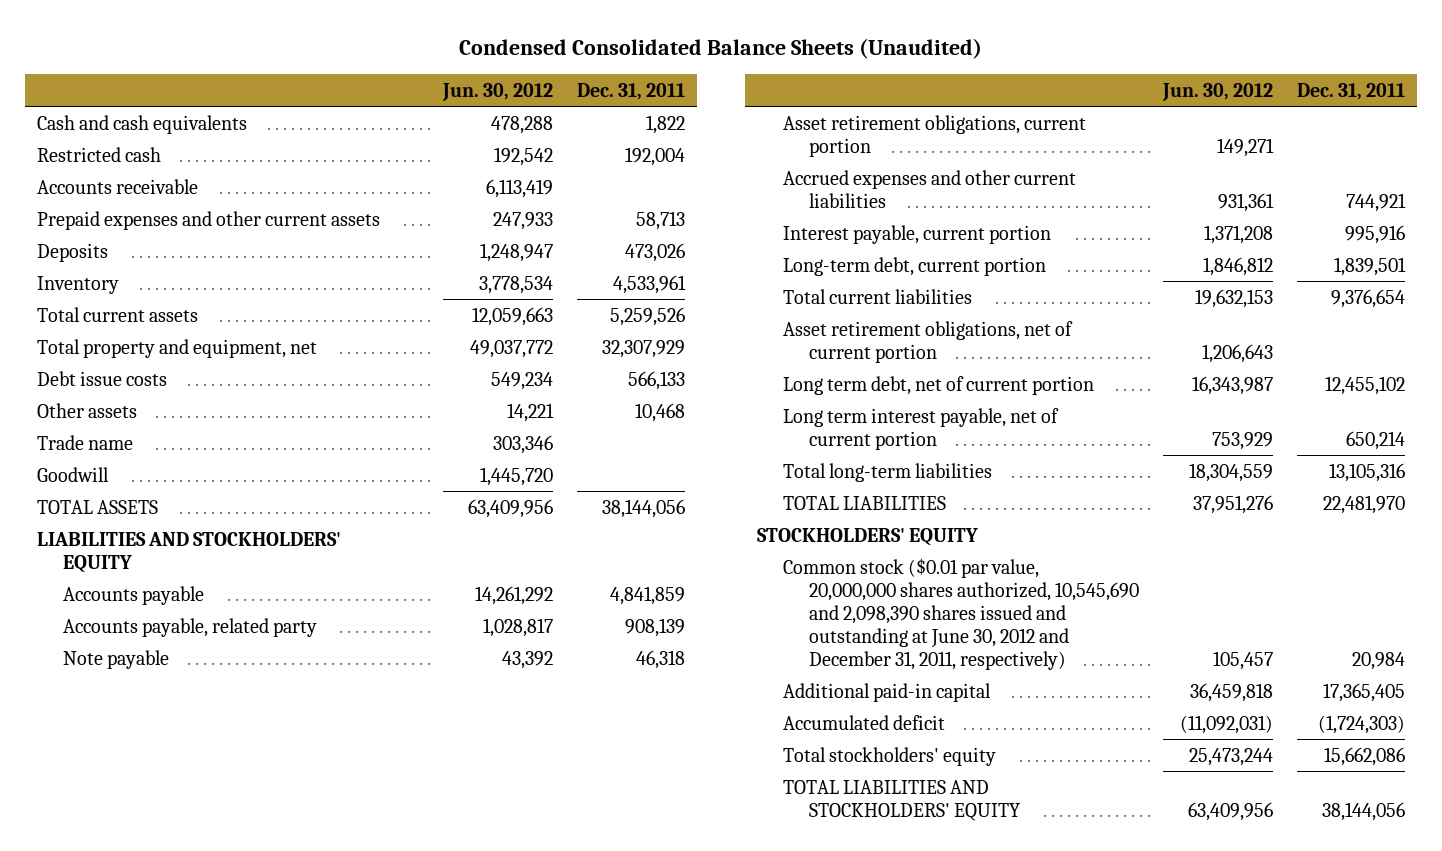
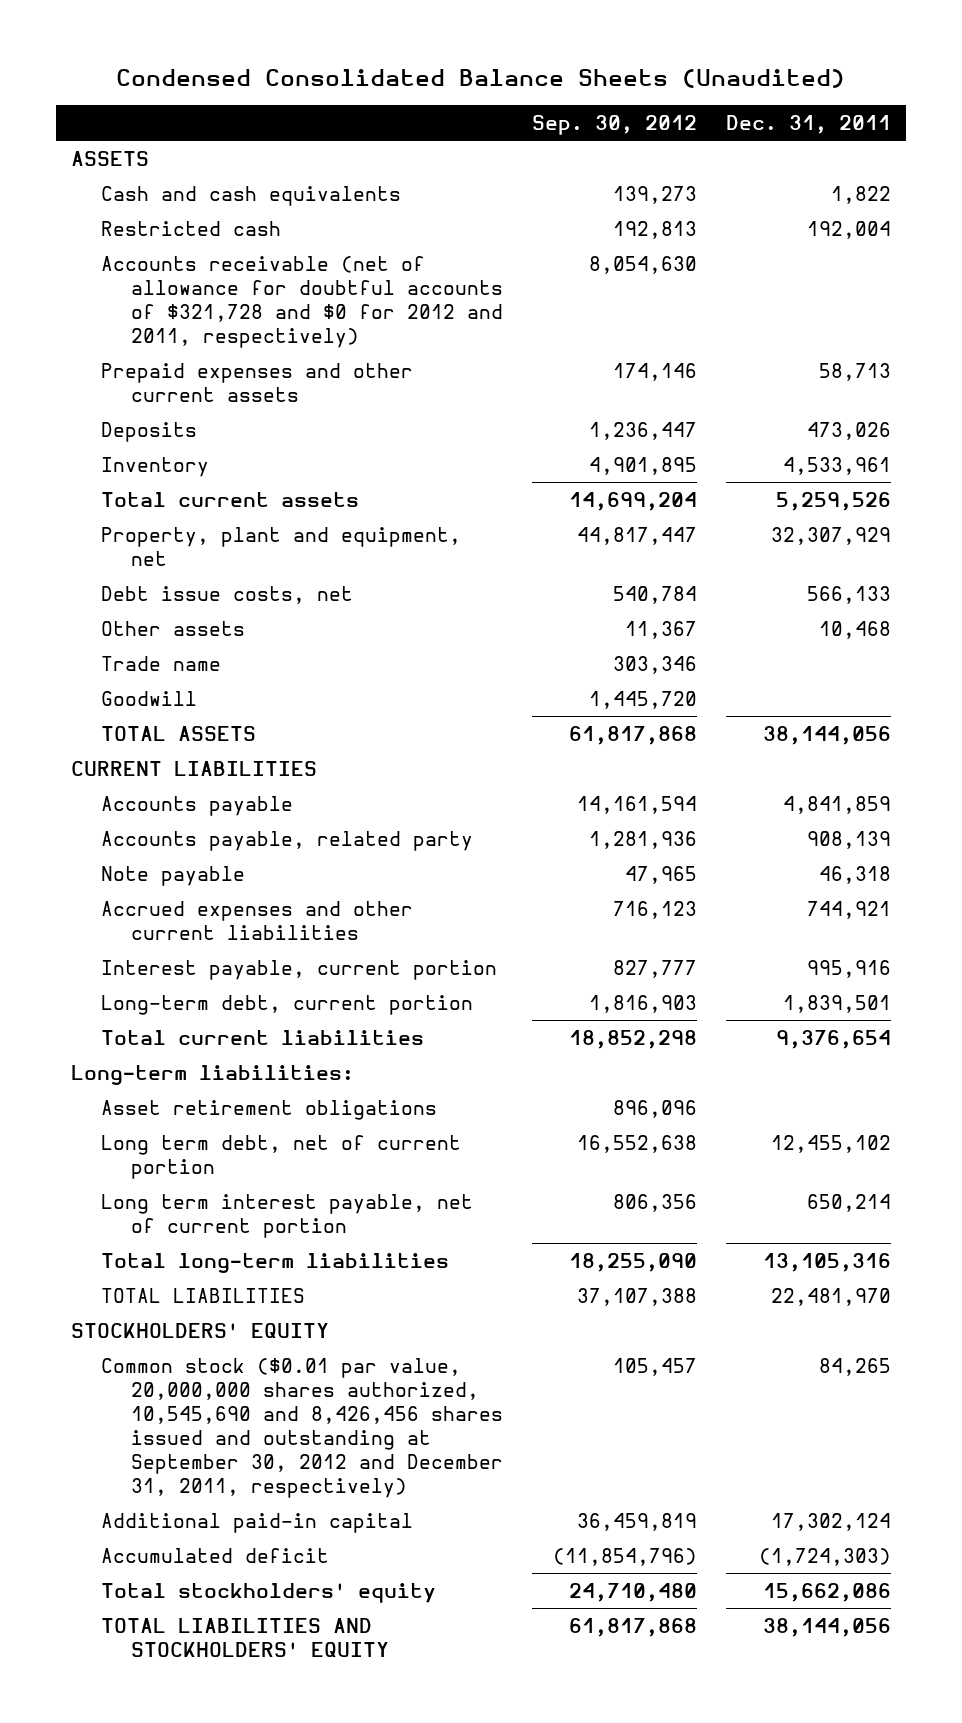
[441,82,553,101] Jun. 30, 2012 -> none
none -> [532,115,698,136] Sep. 30, 2012
none -> [70,150,149,166] ASSETS
[36,178,198,194] Accounts receivable -> [100,255,504,348] Accounts receivable (net of allowance for doubtful accounts of $321,728 and $0 for 2012 and 2011, respectively)
[36,338,317,358] Total property and equipment, net -> [100,526,461,566] Property, plant and equipment, net
[36,370,167,386] Debt issue costs -> [100,585,353,604] Debt issue costs, net
[36,531,341,573] LIABILITIES AND STOCKHOLDERS' EQUITY -> none
none -> [70,760,317,776] CURRENT LIABILITIES
[782,114,1086,157] Asset retirement obligations, current portion -> none
none -> [70,1064,354,1085] Long-term liabilities:
[782,320,1073,363] Asset retirement obligations, net of current portion -> [100,1099,437,1120] Asset retirement obligations
[782,557,1139,670] Common stock ($0.01 par value, 20,000,000 shares authorized, 10,545,690 and 2,098,390 shares issued and outstanding at June 30, 2012 and December 31, 2011, respectively) -> [100,1357,504,1498] Common stock ($0.01 par value, 20,000,000 shares authorized, 10,545,690 and 8,426,456 shares issued and outstanding at September 30, 2012 and December 31, 2011, respectively)
[1351,651,1405,670] 20,984 -> [819,1357,892,1376] 84,265
[1322,682,1405,702] 17,365,405 -> [771,1512,892,1531] 17,302,124

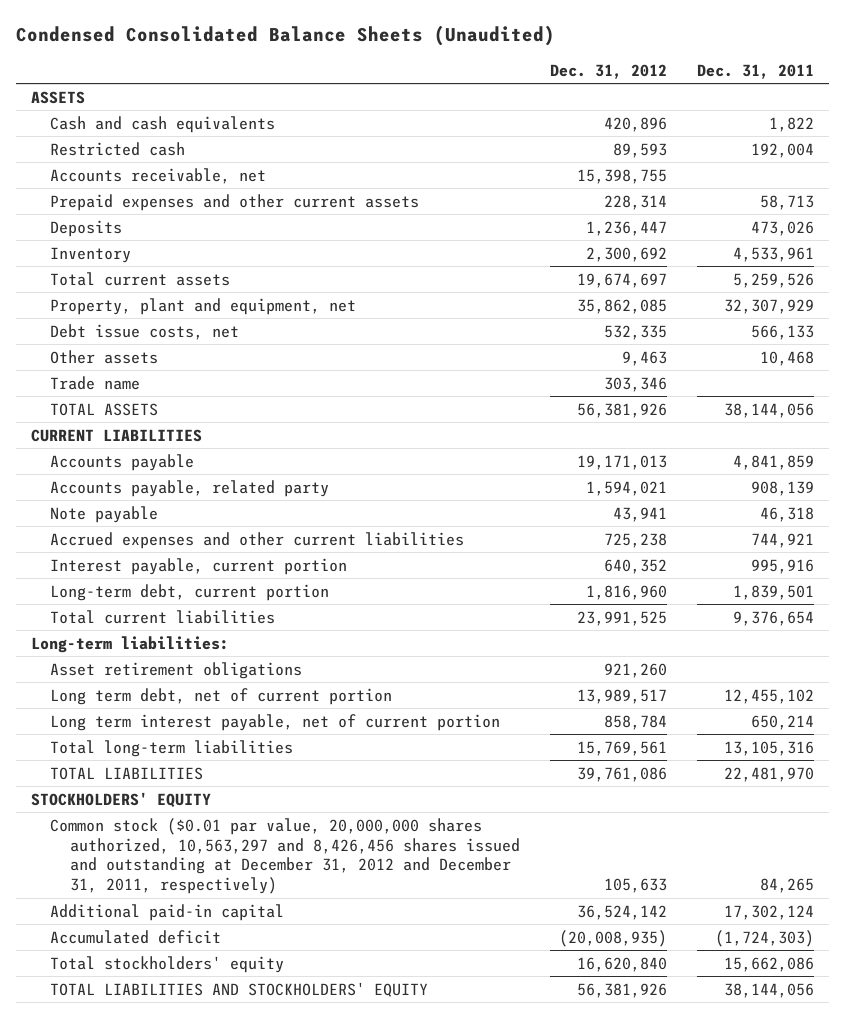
[532,115,698,136] Sep. 30, 2012 -> none
none -> [549,63,667,79] Dec. 31, 2012
[100,255,504,348] Accounts receivable (net of allowance for doubtful accounts of $321,728 and $0 for 2012 and 2011, respectively) -> [50,167,267,184] Accounts receivable, net
[100,690,197,706] Goodwill -> none
[100,1357,504,1498] Common stock ($0.01 par value, 20,000,000 shares authorized, 10,545,690 and 8,426,456 shares issued and outstanding at September 30, 2012 and December 31, 2011, respectively) -> [50,817,520,895] Common stock ($0.01 par value, 20,000,000 shares authorized, 10,563,297 and 8,426,456 shares issued and outstanding at December 31, 2012 and December 31, 2011, respectively)

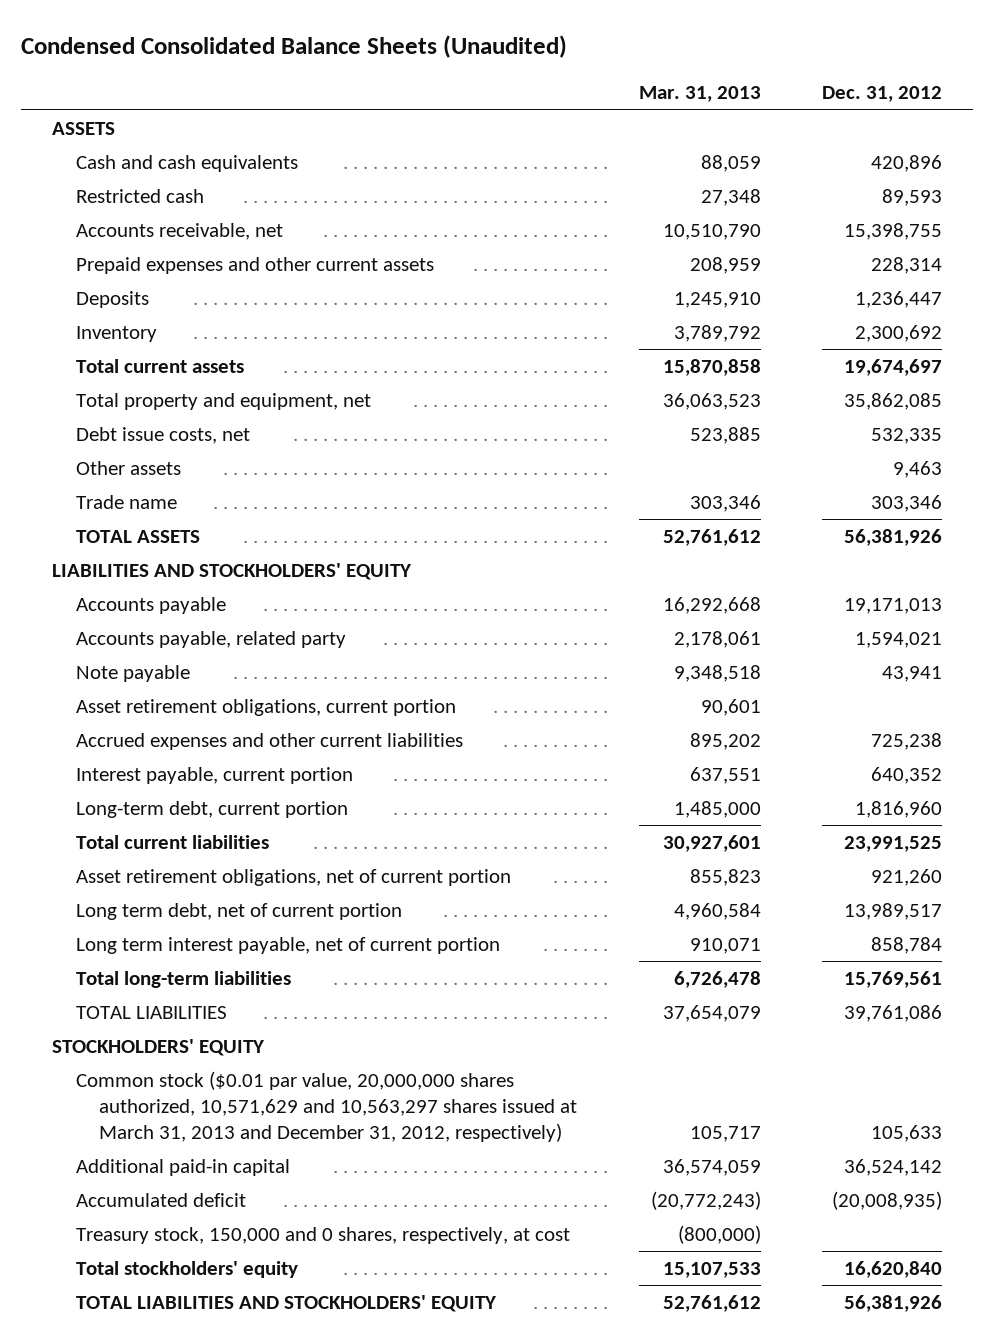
[696,63,814,79] Dec. 31, 2011 -> none
none -> [638,86,761,103] Mar. 31, 2013
[50,297,357,315] Property, plant and equipment, net -> [75,393,371,411] Total property and equipment, net
[31,428,203,442] CURRENT LIABILITIES -> none
none -> [52,563,413,581] LIABILITIES AND STOCKHOLDERS' EQUITY
none -> [75,699,456,717] Asset retirement obligations, current portion
[31,635,230,653] Long-term liabilities: -> none
[50,661,303,679] Asset retirement obligations -> [75,869,511,887] Asset retirement obligations, net of current portion
[50,817,520,895] Common stock ($0.01 par value, 20,000,000 shares authorized, 10,563,297 and 8,426,456 shares issued and outstanding at December 31, 2012 and December 31, 2011, respectively) -> [75,1071,578,1142] Common stock ($0.01 par value, 20,000,000 shares authorized, 10,571,629 and 10,563,297 shares issued at March 31, 2013 and December 31, 2012, respectively)
none -> [75,1227,570,1245] Treasury stock, 150,000 and 0 shares, respectively, at cost

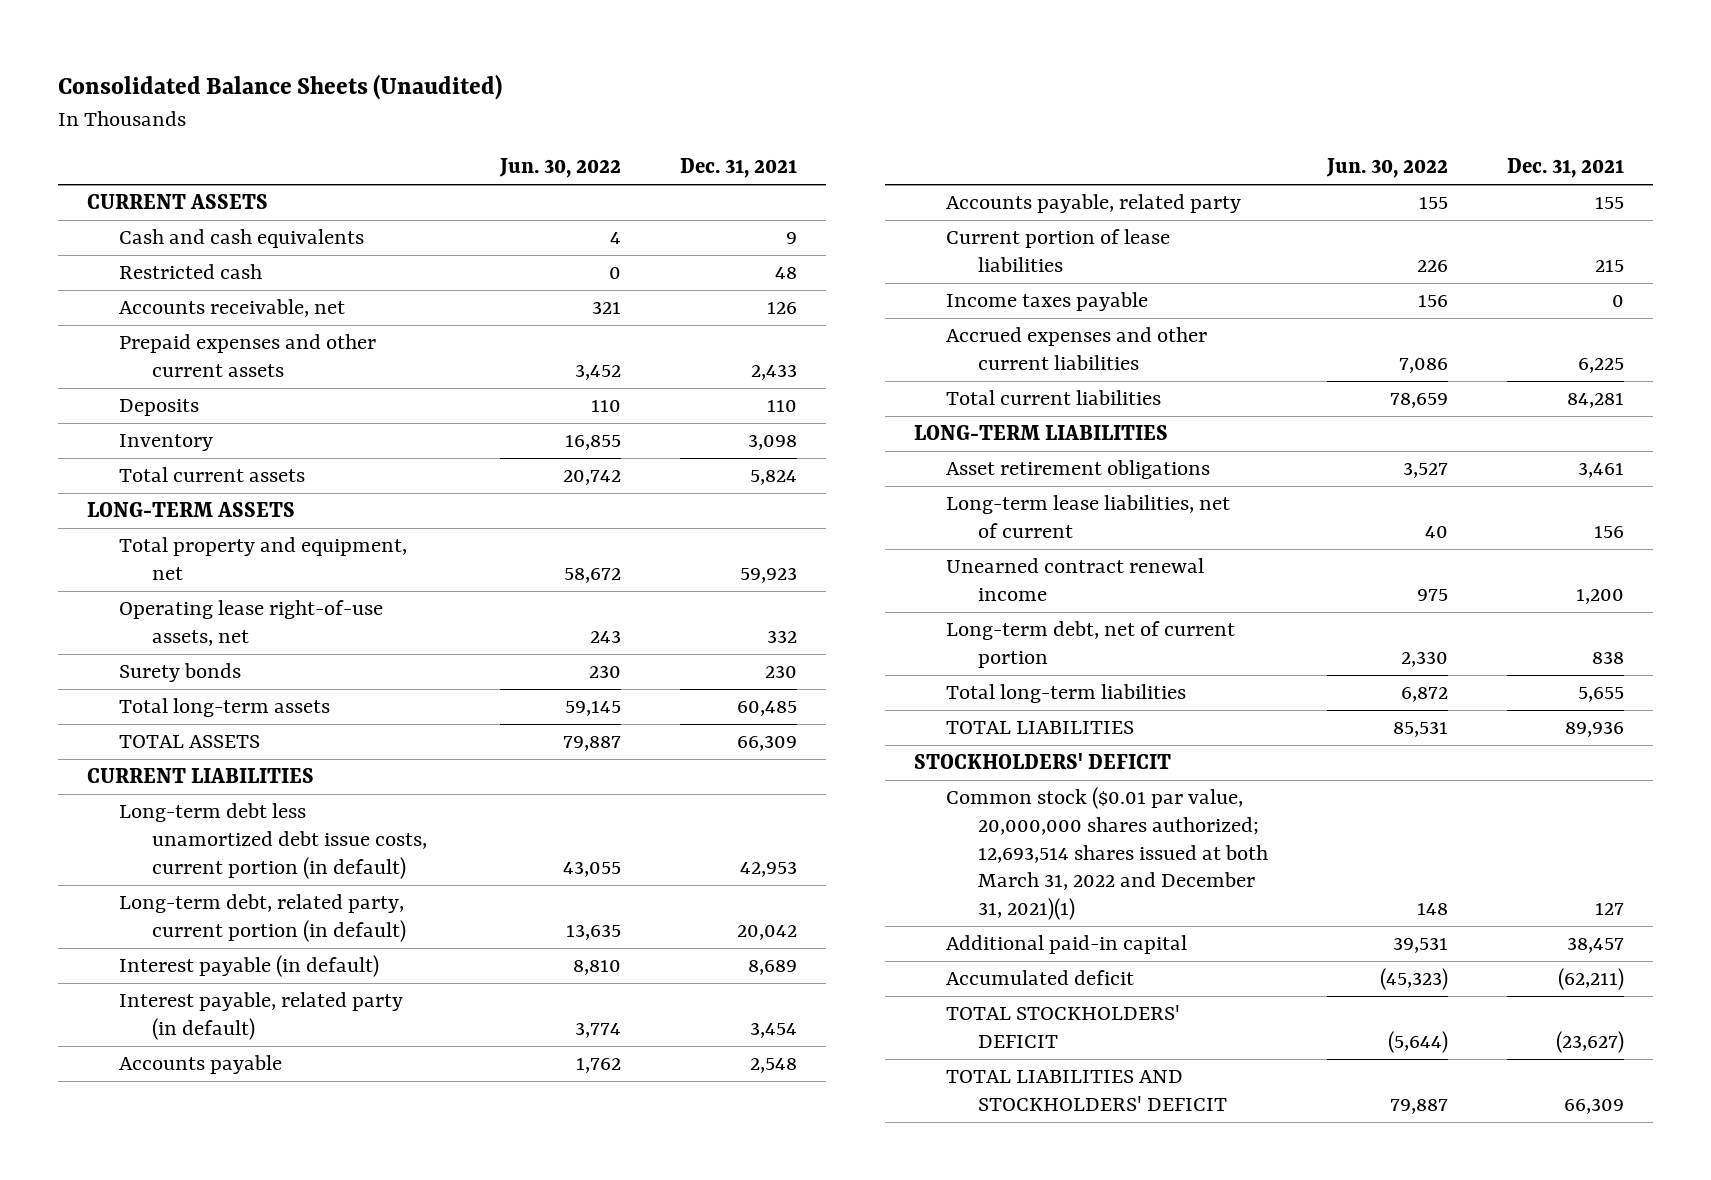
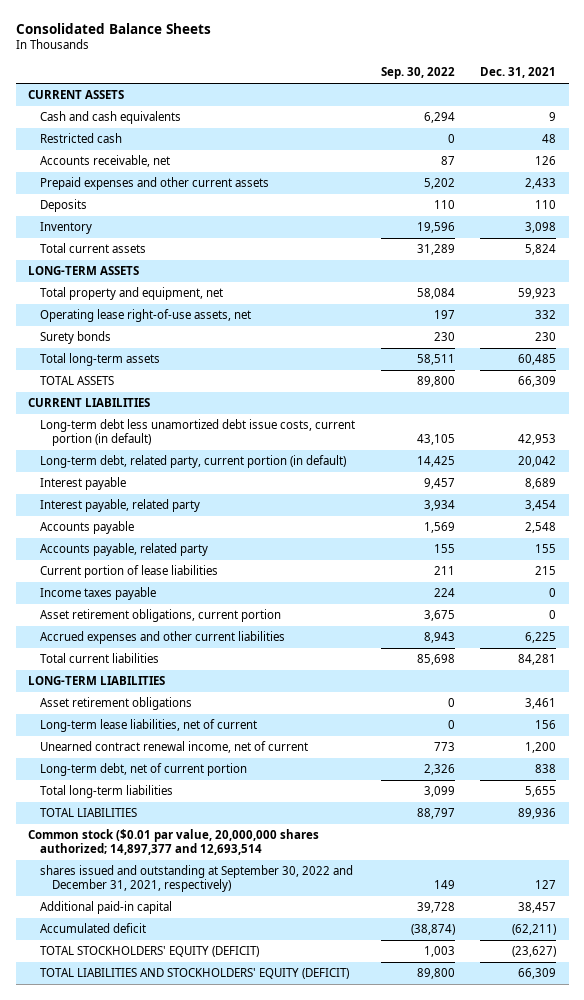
[57,74,502,101] Consolidated Balance Sheets (Unaudited) -> [15,22,211,34] Consolidated Balance Sheets
[499,158,622,179] Jun. 30, 2022 -> none
none -> [380,67,455,80] Sep. 30, 2022
[119,955,380,978] Interest payable (in default) -> [40,477,127,491] Interest payable
[119,992,404,1041] Interest payable, related party (in default) -> [40,499,201,513] Interest payable, related party
none -> [40,609,282,623] Asset retirement obligations, current portion
[946,558,1205,602] Unearned contract renewal income -> [40,741,309,754] Unearned contract renewal income, net of current
[913,753,1171,770] STOCKHOLDERS' DEFICIT -> none
none -> [28,829,320,856] Common stock ($0.01 par value, 20,000,000 shares authorized; 14,897,377 and 12,693,514
[946,787,1269,921] Common stock ($0.01 par value, 20,000,000 shares authorized; 12,693,514 shares issued at both March 31, 2022 and December 31, 2021)(1) -> [40,865,354,893] shares issued and outstanding at September 30, 2022 and December 31, 2021, respectively)
[946,1005,1181,1049] TOTAL STOCKHOLDERS' DEFICIT -> [40,946,260,958] TOTAL STOCKHOLDERS' EQUITY (DEFICIT)
[946,1070,1228,1112] TOTAL LIABILITIES AND STOCKHOLDERS' DEFICIT -> [40,968,350,980] TOTAL LIABILITIES AND STOCKHOLDERS' EQUITY (DEFICIT)

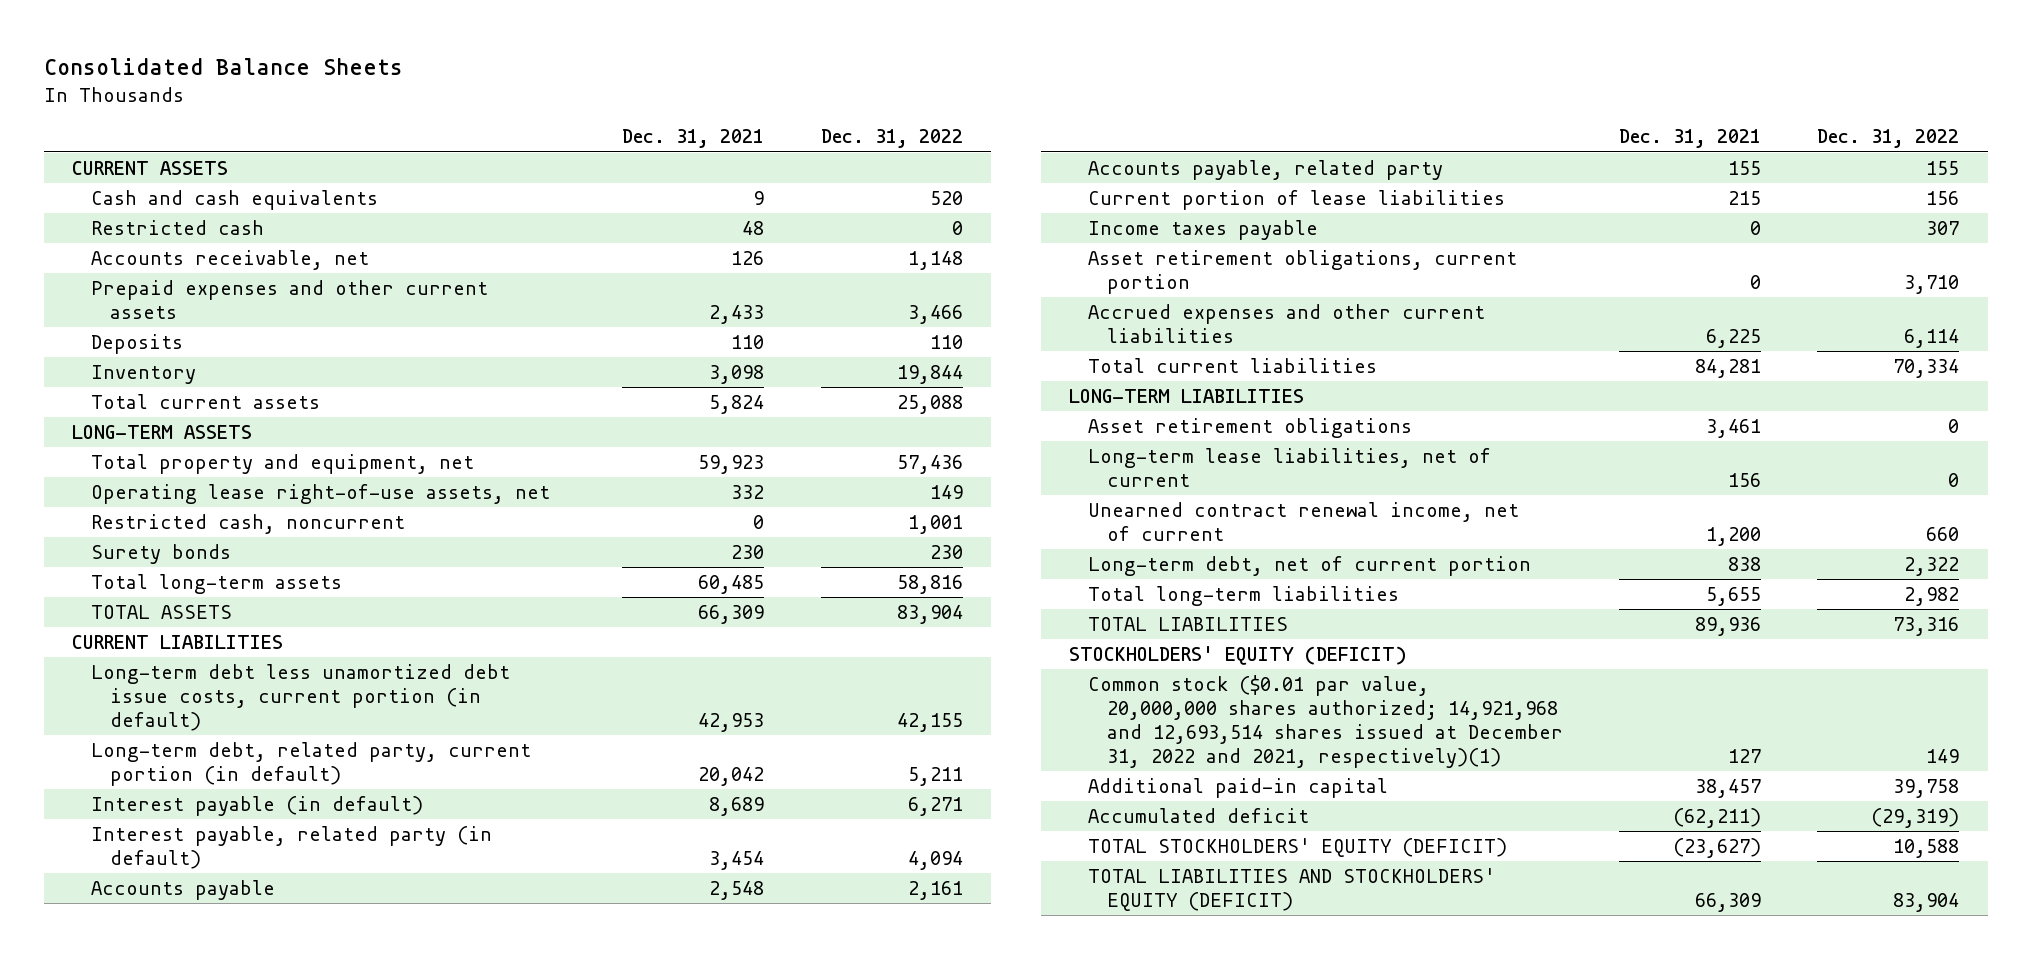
[380,67,455,80] Sep. 30, 2022 -> none
none -> [820,129,963,149] Dec. 31, 2022
none -> [91,513,406,534] Restricted cash, noncurrent
[40,477,127,491] Interest payable -> [91,795,424,816] Interest payable (in default)
[40,499,201,513] Interest payable, related party -> [91,825,493,869] Interest payable, related party (in default)
[28,829,320,856] Common stock ($0.01 par value, 20,000,000 shares authorized; 14,897,377 and 12,693,514 -> none
none -> [1068,645,1407,665] STOCKHOLDERS' EQUITY (DEFICIT)
[40,865,354,893] shares issued and outstanding at September 30, 2022 and December 31, 2021, respectively) -> [1087,674,1563,769] Common stock ($0.01 par value, 20,000,000 shares authorized; 14,921,968 and 12,693,514 shares issued at December 31, 2022 and 2021, respectively)(1)

